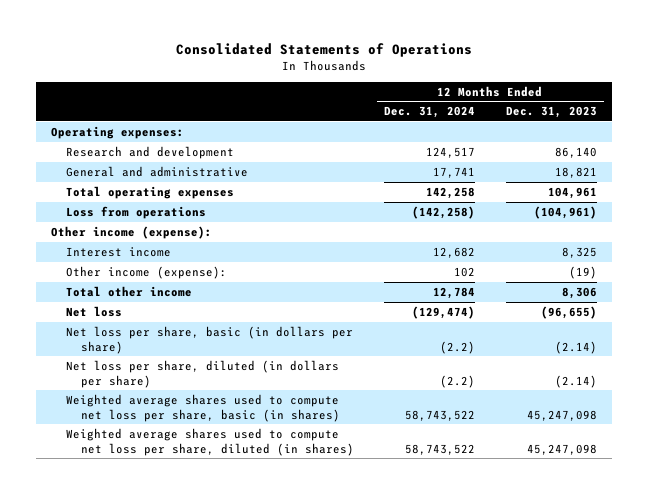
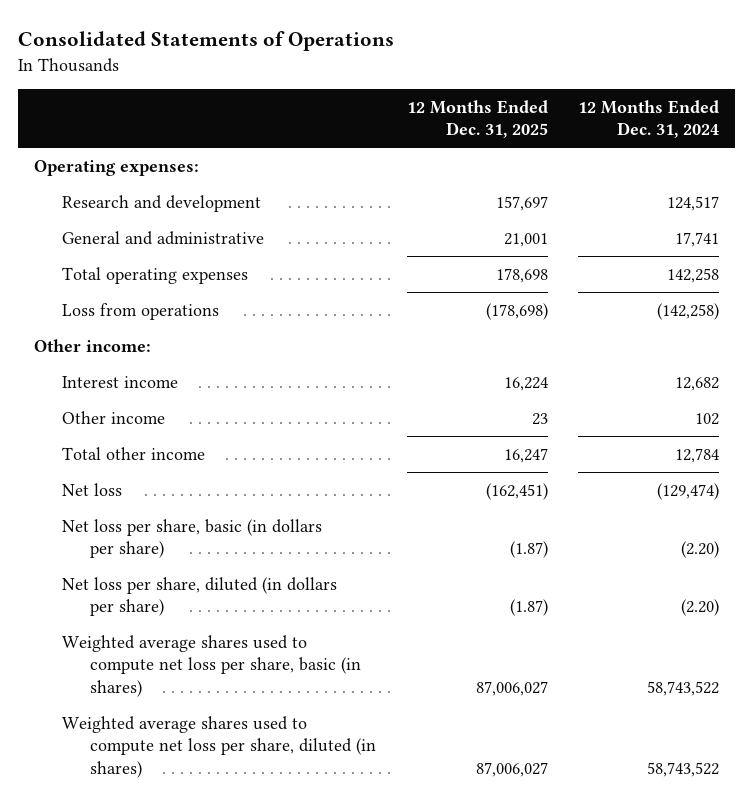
[505,106,597,119] Dec. 31, 2023 -> none
none -> [406,99,548,139] 12 Months Ended Dec. 31, 2025
[51,225,213,239] Other income (expense): -> [33,338,151,352] Other income:
[66,265,228,279] Other income (expense): -> [61,410,165,424] Other income
[440,340,476,354] (2.2) -> [681,541,720,559] (2.20)
[440,374,476,388] (2.2) -> [681,599,720,617] (2.20)

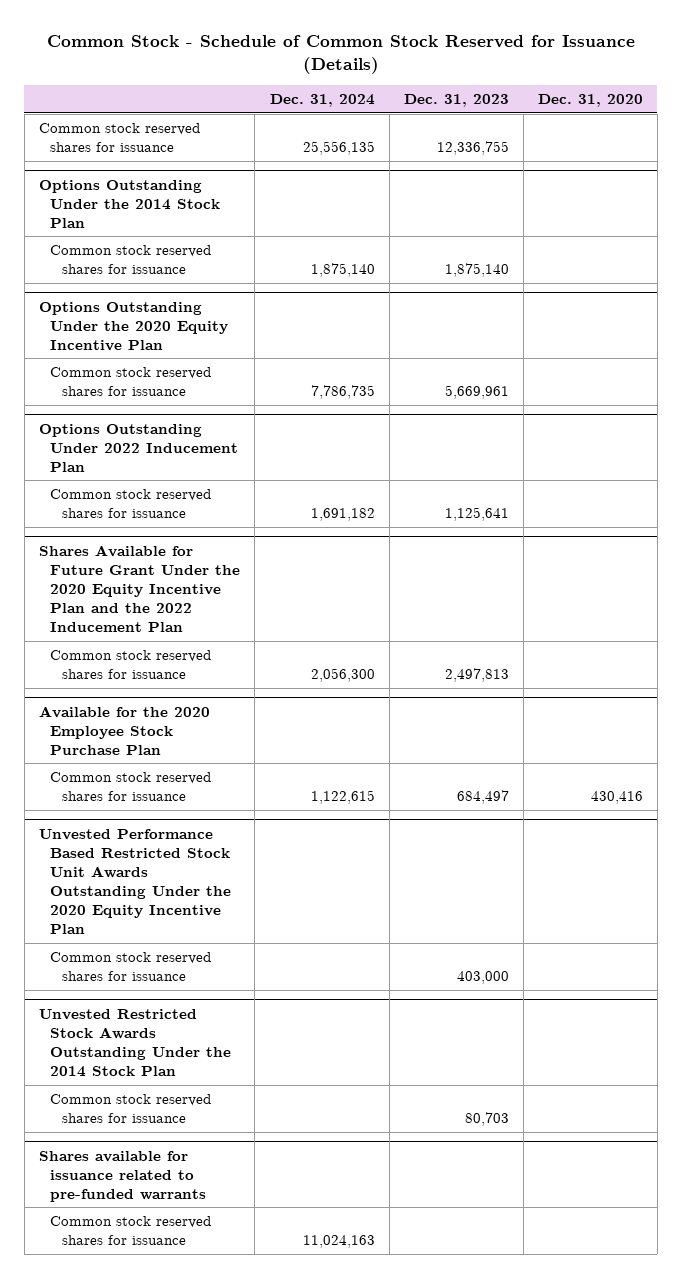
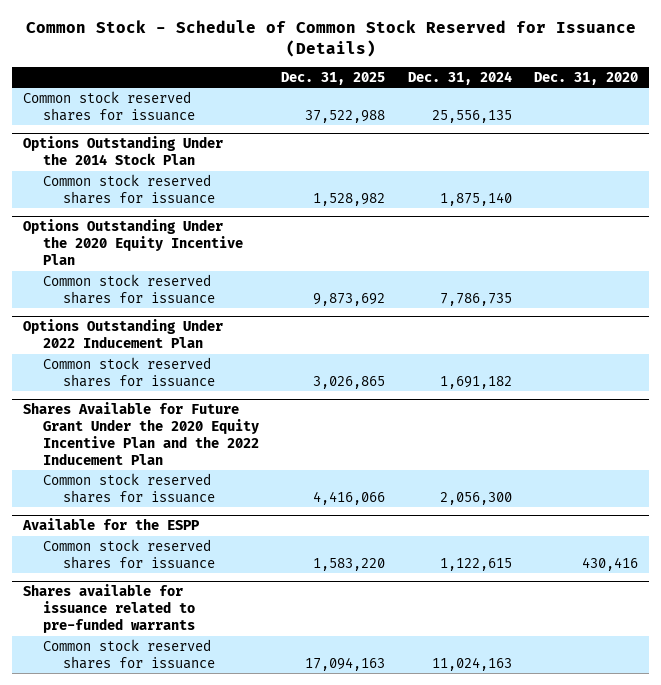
[403,94,509,108] Dec. 31, 2023 -> none
none -> [281,71,386,85] Dec. 31, 2025
[38,705,210,755] Available for the 2020 Employee Stock Purchase Plan -> [22,518,200,531] Available for the ESPP
[38,828,232,934] Unvested Performance Based Restricted Stock Unit Awards Outstanding Under the 2020 Equity Incentive Plan -> none
[50,952,212,982] Common stock reserved shares for issuance -> none
[38,1008,232,1077] Unvested Restricted Stock Awards Outstanding Under the 2014 Stock Plan -> none
[50,1094,212,1124] Common stock reserved shares for issuance -> none

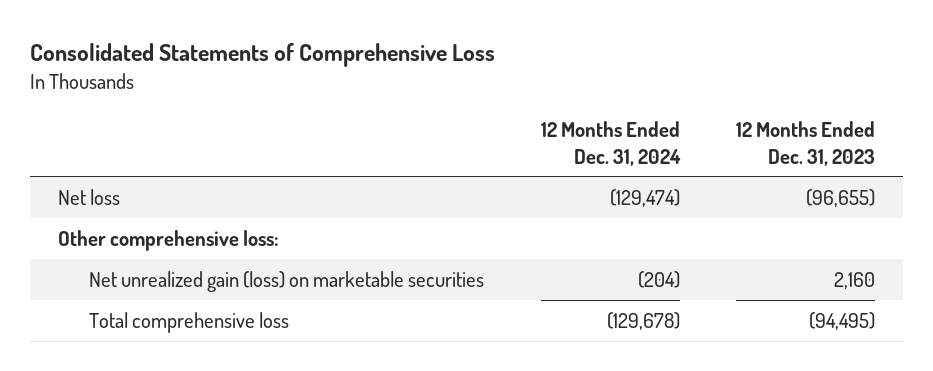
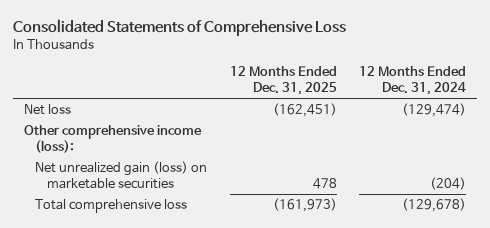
[735,121,875,166] 12 Months Ended Dec. 31, 2023 -> none
none -> [229,66,337,96] 12 Months Ended Dec. 31, 2025
[57,229,279,251] Other comprehensive loss: -> [23,124,202,153] Other comprehensive income (loss):

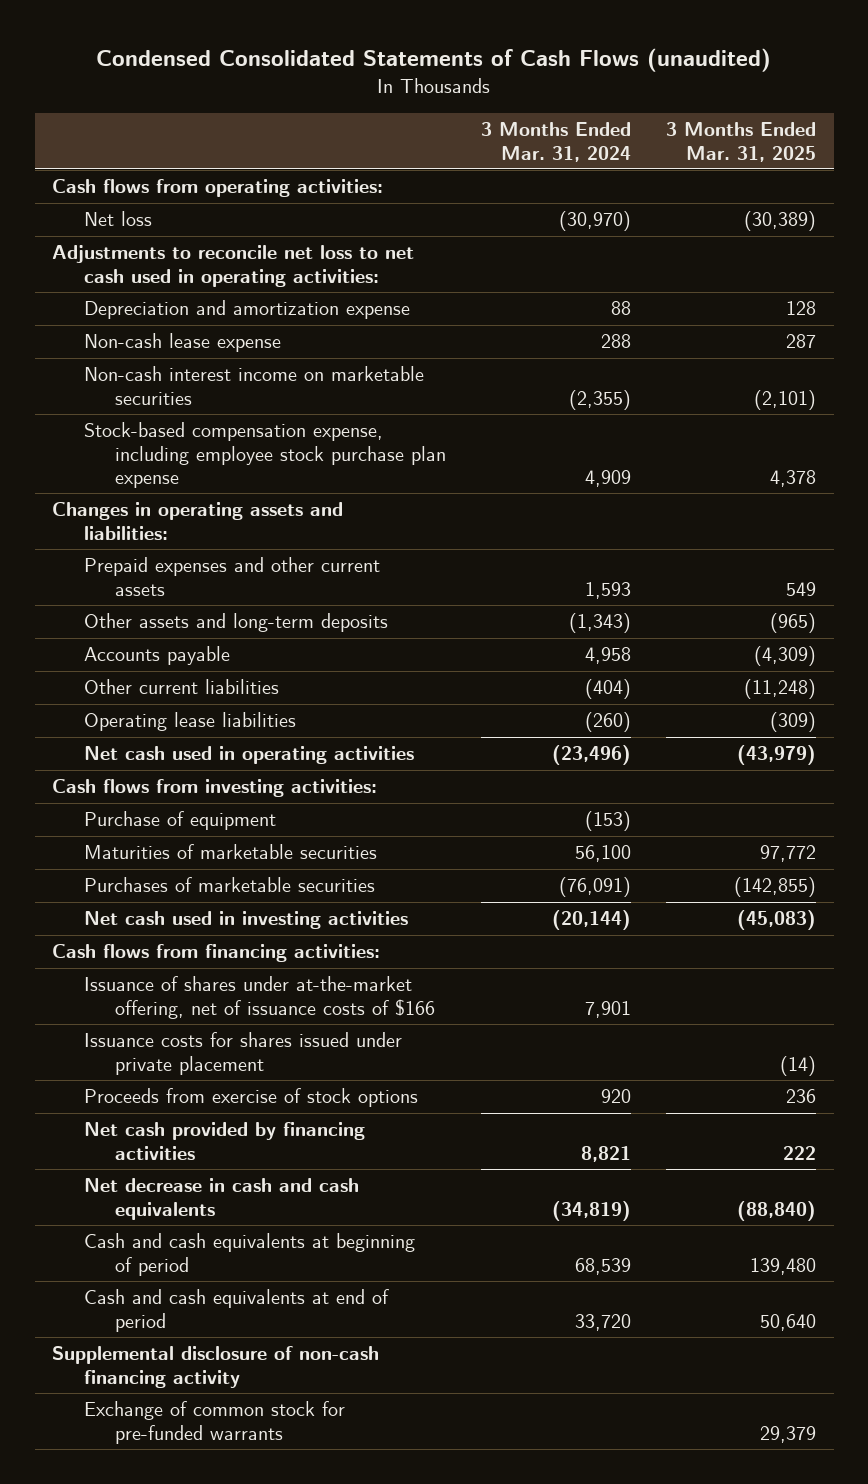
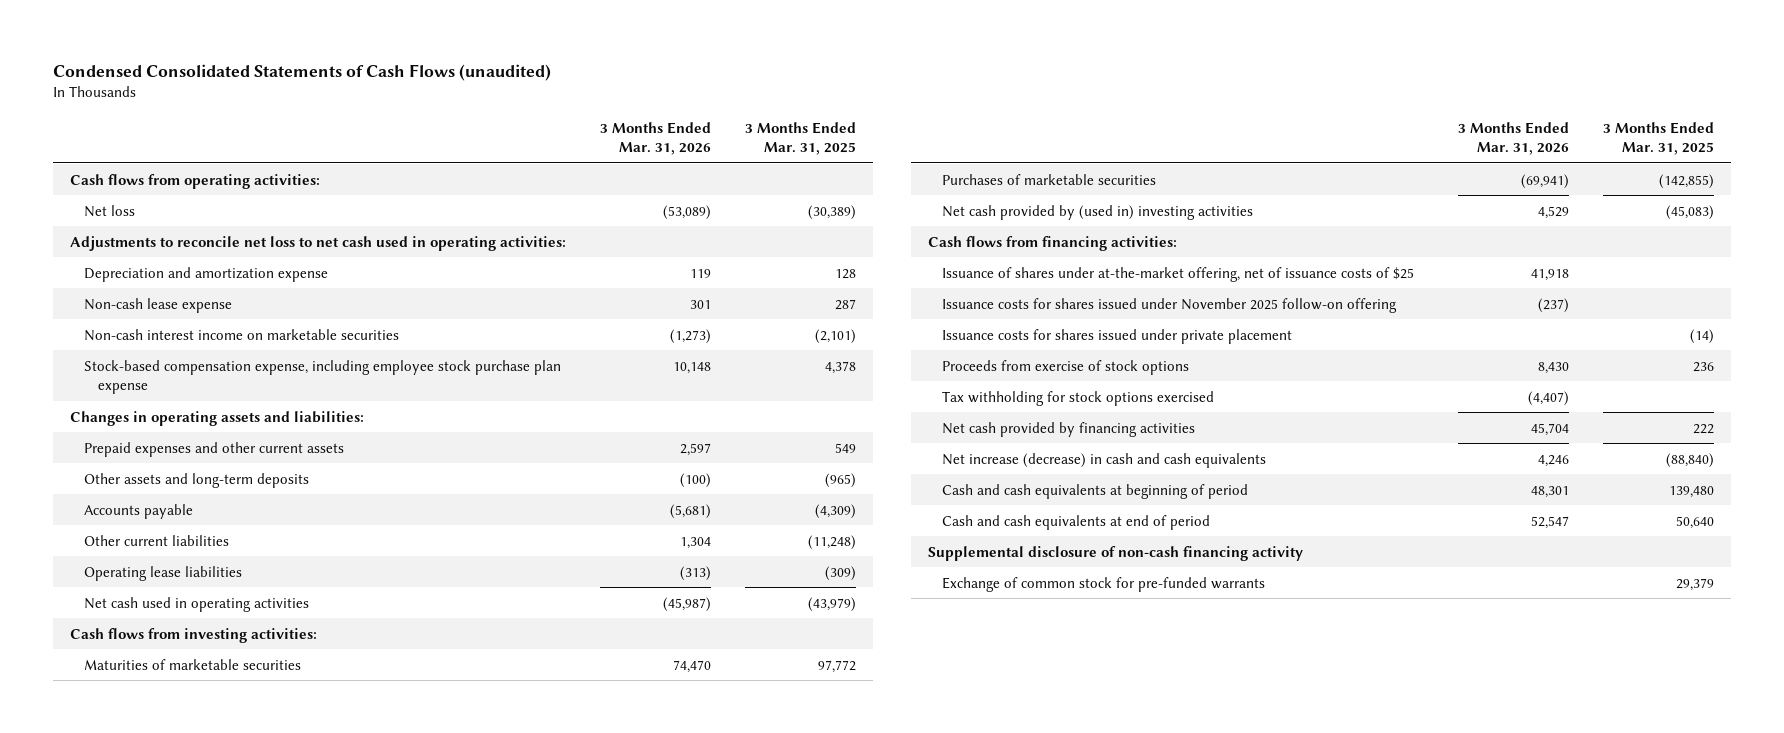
[481,122,632,162] 3 Months Ended Mar. 31, 2024 -> none
none -> [599,121,711,156] 3 Months Ended Mar. 31, 2026
[83,811,276,831] Purchase of equipment -> none
[83,911,408,930] Net cash used in investing activities -> [942,204,1254,220] Net cash provided by (used in) investing activities
[83,976,435,1019] Issuance of shares under at-the-market offering, net of issuance costs of $166 -> [942,266,1415,282] Issuance of shares under at-the-market offering, net of issuance costs of $25
none -> [942,297,1398,313] Issuance costs for shares issued under November 2025 follow-on offering
none -> [942,390,1215,406] Tax withholding for stock options exercised
[83,1178,359,1220] Net decrease in cash and cash equivalents -> [942,452,1267,468] Net increase (decrease) in cash and cash equivalents

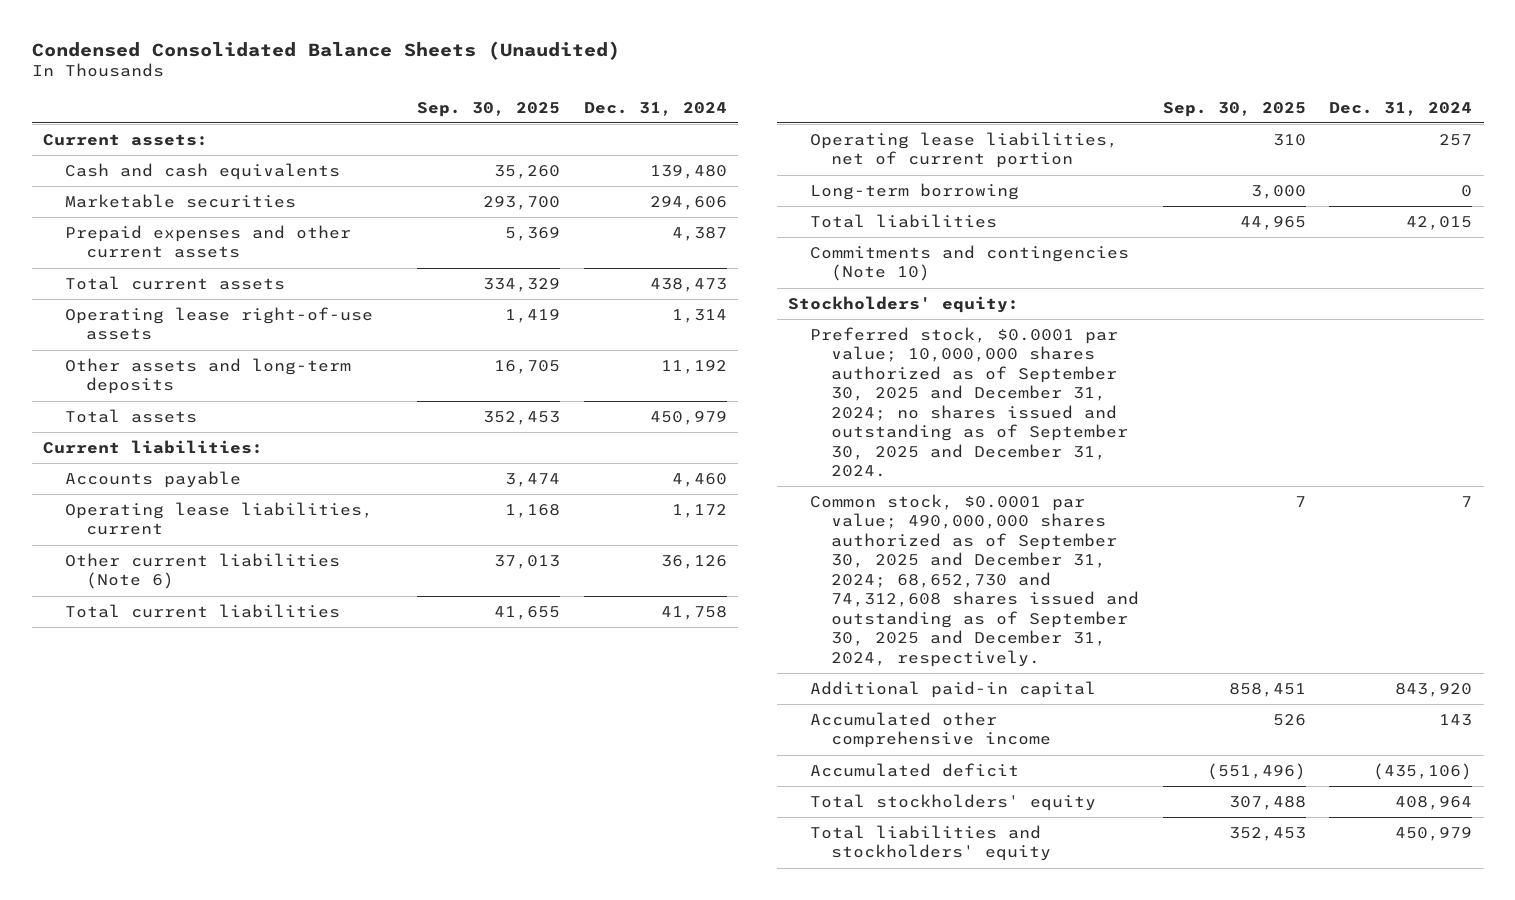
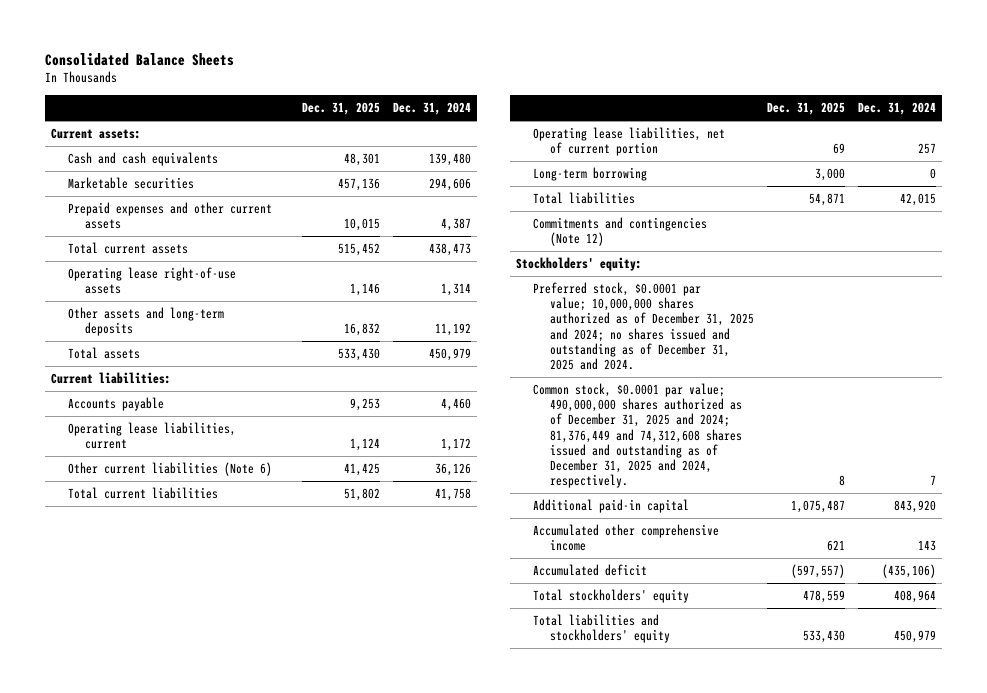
[31,40,620,60] Condensed Consolidated Balance Sheets (Unaudited) -> [44,52,234,66] Consolidated Balance Sheets
[417,101,561,117] Sep. 30, 2025 -> none
none -> [301,102,380,116] Dec. 31, 2025
[809,244,1129,282] Commitments and contingencies (Note 10) -> [532,217,707,247] Commitments and contingencies (Note 12)
[809,326,1129,478] Preferred stock, $0.0001 par value; 10,000,000 shares authorized as of September 30, 2025 and December 31, 2024; no shares issued and outstanding as of September 30, 2025 and December 31, 2024. -> [532,282,754,371] Preferred stock, $0.0001 par value; 10,000,000 shares authorized as of December 31, 2025 and 2024; no shares issued and outstanding as of December 31, 2025 and 2024.
[809,493,1140,667] Common stock, $0.0001 par value; 490,000,000 shares authorized as of September 30, 2025 and December 31, 2024; 68,652,730 and 74,312,608 shares issued and outstanding as of September 30, 2025 and December 31, 2024, respectively. -> [532,383,742,489] Common stock, $0.0001 par value; 490,000,000 shares authorized as of December 31, 2025 and 2024; 81,376,449 and 74,312,608 shares issued and outstanding as of December 31, 2025 and 2024, respectively.

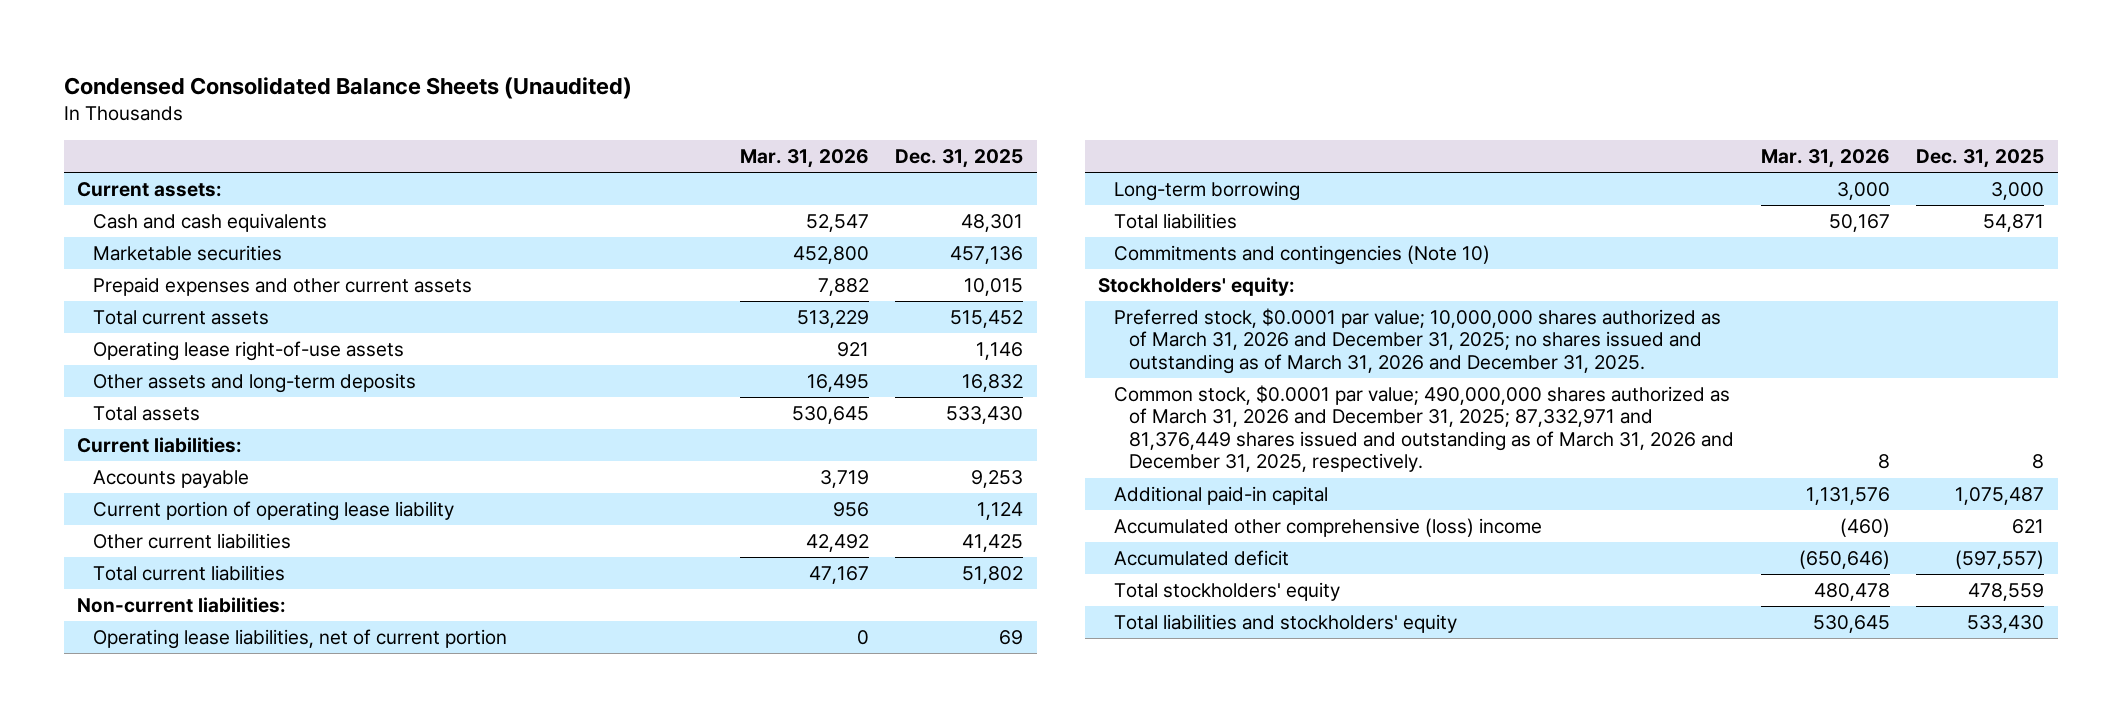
[44,52,234,66] Consolidated Balance Sheets -> [64,77,633,100] Condensed Consolidated Balance Sheets (Unaudited)
[392,102,471,116] Dec. 31, 2024 -> none
none -> [739,148,869,168] Mar. 31, 2026
[68,422,237,450] Operating lease liabilities, current -> [92,500,454,521] Current portion of operating lease liability
[68,462,273,477] Other current liabilities (Note 6) -> [92,532,291,549] Other current liabilities
none -> [77,596,287,613] Non-current liabilities:
[532,217,707,247] Commitments and contingencies (Note 12) -> [1113,244,1490,265] Commitments and contingencies (Note 10)
[532,282,754,371] Preferred stock, $0.0001 par value; 10,000,000 shares authorized as of December 31, 2025 and 2024; no shares issued and outstanding as of December 31, 2025 and 2024. -> [1113,307,1721,374] Preferred stock, $0.0001 par value; 10,000,000 shares authorized as of March 31, 2026 and December 31, 2025; no shares issued and outstanding as of March 31, 2026 and December 31, 2025.
[532,383,742,489] Common stock, $0.0001 par value; 490,000,000 shares authorized as of December 31, 2025 and 2024; 81,376,449 and 74,312,608 shares issued and outstanding as of December 31, 2025 and 2024, respectively. -> [1113,384,1735,473] Common stock, $0.0001 par value; 490,000,000 shares authorized as of March 31, 2026 and December 31, 2025; 87,332,971 and 81,376,449 shares issued and outstanding as of March 31, 2026 and December 31, 2025, respectively.
[532,524,719,552] Accumulated other comprehensive income -> [1113,517,1542,537] Accumulated other comprehensive (loss) income

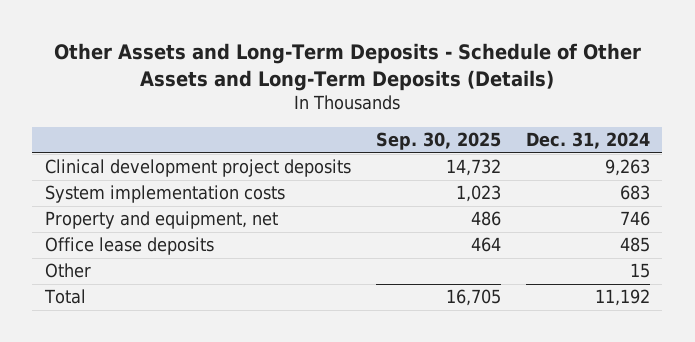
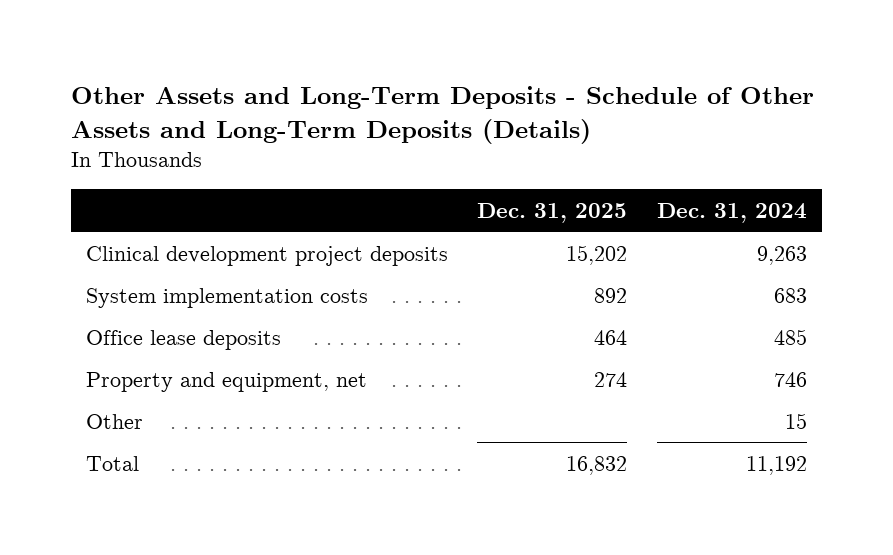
[375,132,501,151] Sep. 30, 2025 -> none
none -> [477,202,628,223] Dec. 31, 2025
[44,211,278,230] Property and equipment, net -> [85,371,367,392] Property and equipment, net

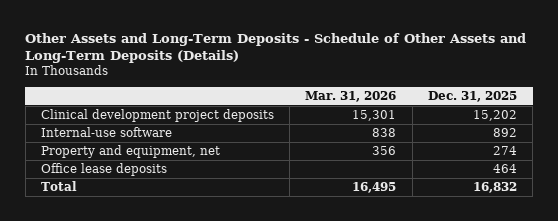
[657,202,808,223] Dec. 31, 2024 -> none
none -> [305,90,397,102] Mar. 31, 2026
[85,287,368,308] System implementation costs -> [40,126,172,137] Internal-use software
[85,413,143,429] Other -> none
[85,329,281,350] Office lease deposits -> [40,162,167,176] Office lease deposits

